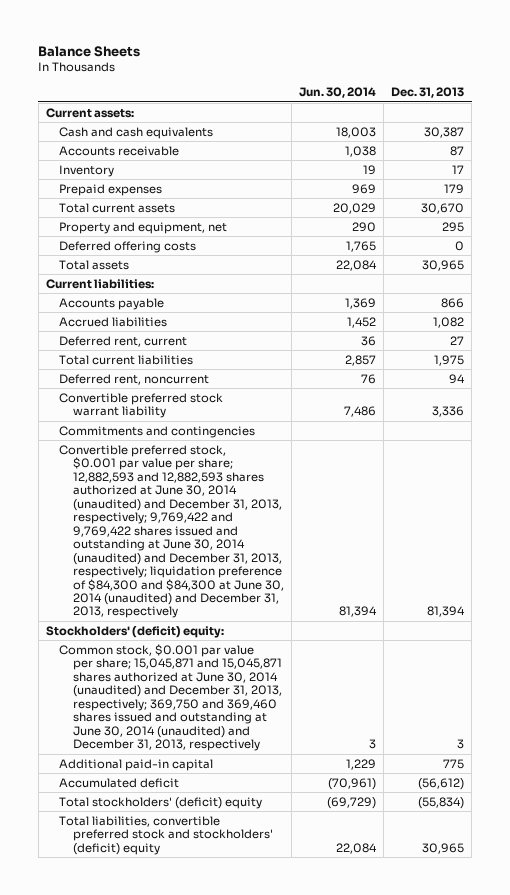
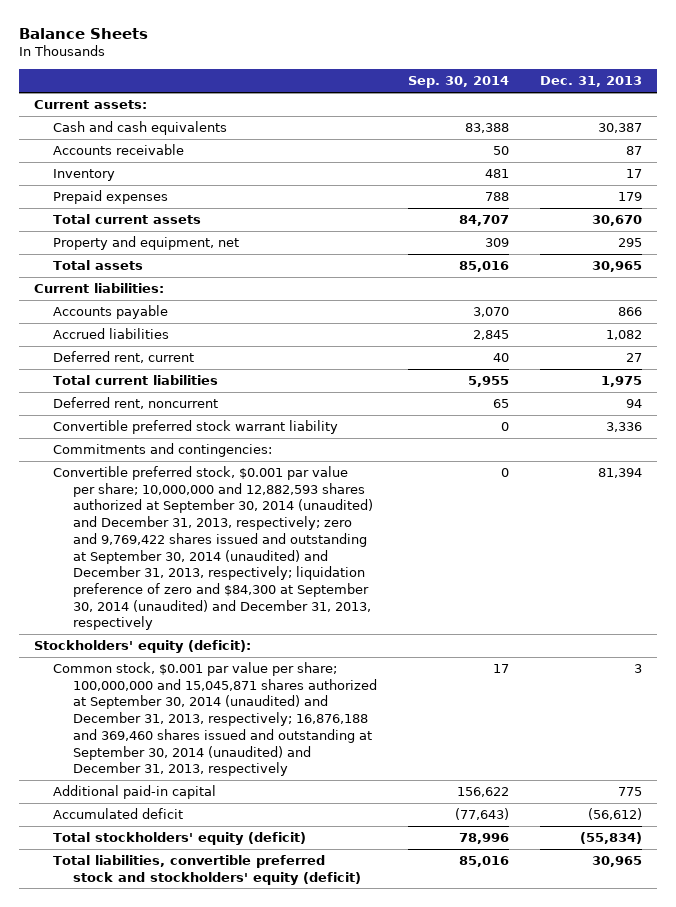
[298,87,376,99] Jun. 30, 2014 -> none
none -> [407,76,509,89] Sep. 30, 2014
[59,240,197,253] Deferred offering costs -> none
[59,425,256,438] Commitments and contingencies -> [53,443,273,458] Commitments and contingencies:
[59,444,284,619] Convertible preferred stock, $0.001 par value per share; 12,882,593 and 12,882,593 shares authorized at June 30, 2014 (unaudited) and December 31, 2013, respectively; 9,769,422 and 9,769,422 shares issued and outstanding at June 30, 2014 (unaudited) and December 31, 2013, respectively; liquidation preference of $84,300 and $84,300 at June 30, 2014 (unaudited) and December 31, 2013, respectively -> [53,466,373,631] Convertible preferred stock, $0.001 par value per share; 10,000,000 and 12,882,593 shares authorized at September 30, 2014 (unaudited) and December 31, 2013, respectively; zero and 9,769,422 shares issued and outstanding at September 30, 2014 (unaudited) and December 31, 2013, respectively; liquidation preference of zero and $84,300 at September 30, 2014 (unaudited) and December 31, 2013, respectively
[46,625,225,638] Stockholders' (deficit) equity: -> [34,640,252,654] Stockholders' equity (deficit):
[59,643,282,752] Common stock, $0.001 par value per share; 15,045,871 and 15,045,871 shares authorized at June 30, 2014 (unaudited) and December 31, 2013, respectively; 369,750 and 369,460 shares issued and outstanding at June 30, 2014 (unaudited) and December 31, 2013, respectively -> [53,662,377,777] Common stock, $0.001 par value per share; 100,000,000 and 15,045,871 shares authorized at September 30, 2014 (unaudited) and December 31, 2013, respectively; 16,876,188 and 369,460 shares issued and outstanding at September 30, 2014 (unaudited) and December 31, 2013, respectively
[59,796,263,809] Total stockholders' (deficit) equity -> [53,832,307,846] Total stockholders' equity (deficit)
[59,815,273,855] Total liabilities, convertible preferred stock and stockholders' (deficit) equity -> [53,855,361,885] Total liabilities, convertible preferred stock and stockholders' equity (deficit)

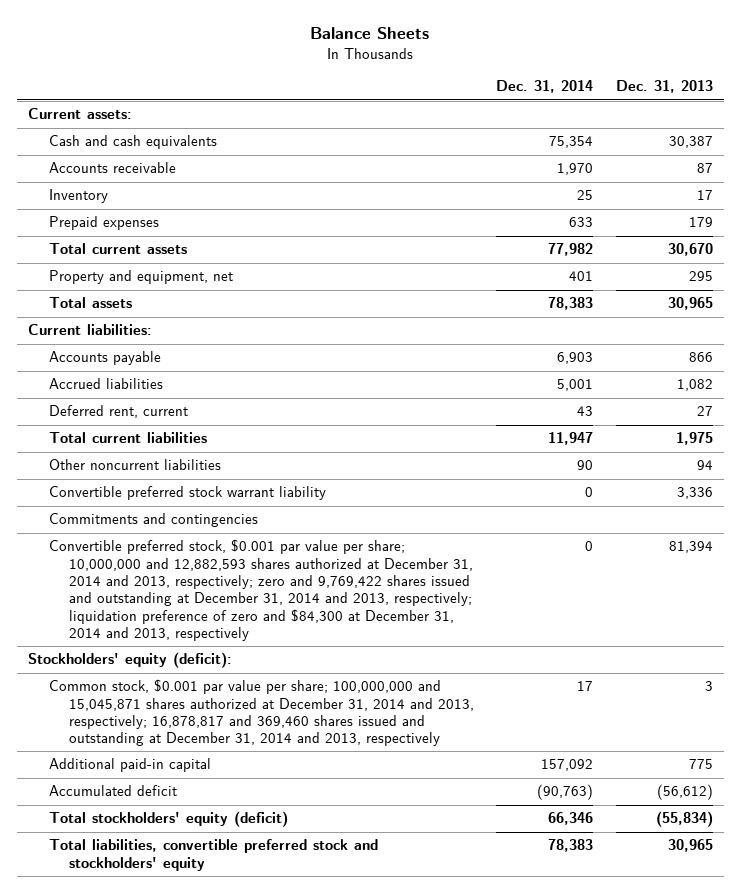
[407,76,509,89] Sep. 30, 2014 -> none
none -> [496,80,594,94] Dec. 31, 2014
[53,397,219,410] Deferred rent, noncurrent -> [48,459,221,471] Other noncurrent liabilities
[53,443,273,458] Commitments and contingencies: -> [48,513,258,528] Commitments and contingencies
[53,466,373,631] Convertible preferred stock, $0.001 par value per share; 10,000,000 and 12,882,593 shares authorized at September 30, 2014 (unaudited) and December 31, 2013, respectively; zero and 9,769,422 shares issued and outstanding at September 30, 2014 (unaudited) and December 31, 2013, respectively; liquidation preference of zero and $84,300 at September 30, 2014 (unaudited) and December 31, 2013, respectively -> [48,539,474,641] Convertible preferred stock, $0.001 par value per share; 10,000,000 and 12,882,593 shares authorized at December 31, 2014 and 2013, respectively; zero and 9,769,422 shares issued and outstanding at December 31, 2014 and 2013, respectively; liquidation preference of zero and $84,300 at December 31, 2014 and 2013, respectively
[53,662,377,777] Common stock, $0.001 par value per share; 100,000,000 and 15,045,871 shares authorized at September 30, 2014 (unaudited) and December 31, 2013, respectively; 16,876,188 and 369,460 shares issued and outstanding at September 30, 2014 (unaudited) and December 31, 2013, respectively -> [48,679,475,747] Common stock, $0.001 par value per share; 100,000,000 and 15,045,871 shares authorized at December 31, 2014 and 2013, respectively; 16,878,817 and 369,460 shares issued and outstanding at December 31, 2014 and 2013, respectively
[53,855,361,885] Total liabilities, convertible preferred stock and stockholders' equity (deficit) -> [48,839,378,871] Total liabilities, convertible preferred stock and stockholders' equity

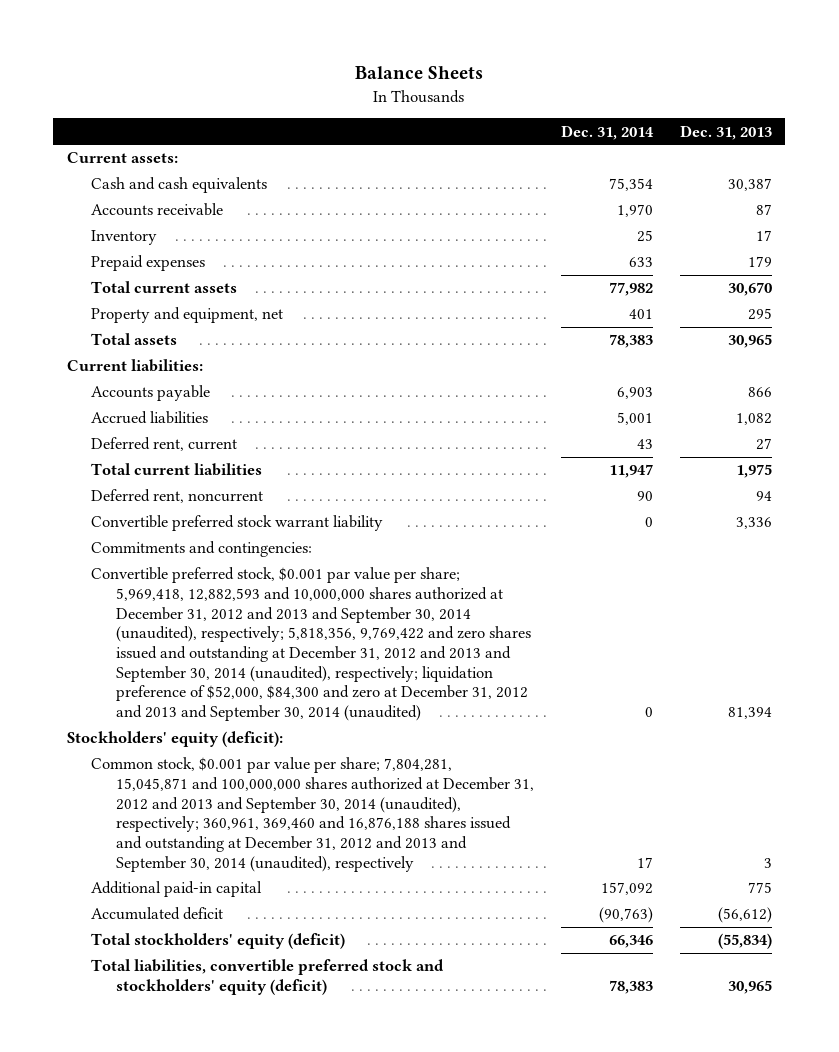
[48,459,221,471] Other noncurrent liabilities -> [91,489,264,504] Deferred rent, noncurrent
[48,513,258,528] Commitments and contingencies -> [91,541,313,558] Commitments and contingencies:
[48,539,474,641] Convertible preferred stock, $0.001 par value per share; 10,000,000 and 12,882,593 shares authorized at December 31, 2014 and 2013, respectively; zero and 9,769,422 shares issued and outstanding at December 31, 2014 and 2013, respectively; liquidation preference of zero and $84,300 at December 31, 2014 and 2013, respectively -> [91,567,531,722] Convertible preferred stock, $0.001 par value per share; 5,969,418, 12,882,593 and 10,000,000 shares authorized at December 31, 2012 and 2013 and September 30, 2014 (unaudited), respectively; 5,818,356, 9,769,422 and zero shares issued and outstanding at December 31, 2012 and 2013 and September 30, 2014 (unaudited), respectively; liquidation preference of $52,000, $84,300 and zero at December 31, 2012 and 2013 and September 30, 2014 (unaudited)
[48,679,475,747] Common stock, $0.001 par value per share; 100,000,000 and 15,045,871 shares authorized at December 31, 2014 and 2013, respectively; 16,878,817 and 369,460 shares issued and outstanding at December 31, 2014 and 2013, respectively -> [91,757,534,872] Common stock, $0.001 par value per share; 7,804,281, 15,045,871 and 100,000,000 shares authorized at December 31, 2012 and 2013 and September 30, 2014 (unaudited), respectively; 360,961, 369,460 and 16,876,188 shares issued and outstanding at December 31, 2012 and 2013 and September 30, 2014 (unaudited), respectively
[48,839,378,871] Total liabilities, convertible preferred stock and stockholders' equity -> [91,959,445,996] Total liabilities, convertible preferred stock and stockholders' equity (deficit)

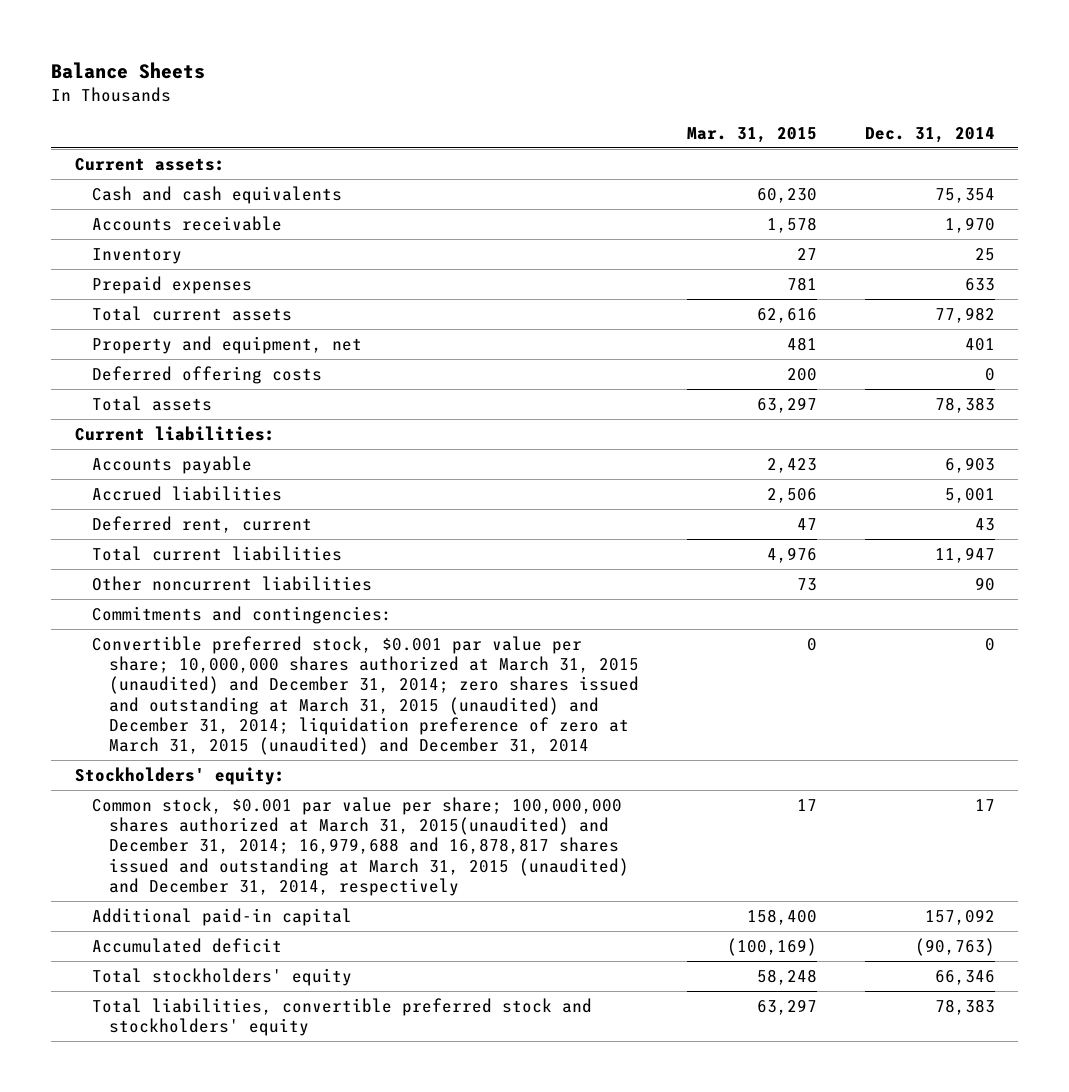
[679,124,772,140] Dec. 31, 2013 -> none
none -> [686,126,817,143] Mar. 31, 2015
none -> [91,365,322,384] Deferred offering costs
[91,515,384,532] Convertible preferred stock warrant liability -> none
[91,489,264,504] Deferred rent, noncurrent -> [91,575,372,591] Other noncurrent liabilities
[91,567,531,722] Convertible preferred stock, $0.001 par value per share; 5,969,418, 12,882,593 and 10,000,000 shares authorized at December 31, 2012 and 2013 and September 30, 2014 (unaudited), respectively; 5,818,356, 9,769,422 and zero shares issued and outstanding at December 31, 2012 and 2013 and September 30, 2014 (unaudited), respectively; liquidation preference of $52,000, $84,300 and zero at December 31, 2012 and 2013 and September 30, 2014 (unaudited) -> [91,635,639,756] Convertible preferred stock, $0.001 par value per share; 10,000,000 shares authorized at March 31, 2015 (unaudited) and December 31, 2014; zero shares issued and outstanding at March 31, 2015 (unaudited) and December 31, 2014; liquidation preference of zero at March 31, 2015 (unaudited) and December 31, 2014
[66,731,283,748] Stockholders' equity (deficit): -> [74,766,285,785] Stockholders' equity:
[91,757,534,872] Common stock, $0.001 par value per share; 7,804,281, 15,045,871 and 100,000,000 shares authorized at December 31, 2012 and 2013 and September 30, 2014 (unaudited), respectively; 360,961, 369,460 and 16,876,188 shares issued and outstanding at December 31, 2012 and 2013 and September 30, 2014 (unaudited), respectively -> [91,796,629,896] Common stock, $0.001 par value per share; 100,000,000 shares authorized at March 31, 2015(unaudited) and December 31, 2014; 16,979,688 and 16,878,817 shares issued and outstanding at March 31, 2015 (unaudited) and December 31, 2014, respectively
[91,933,346,950] Total stockholders' equity (deficit) -> [91,967,352,986] Total stockholders' equity
[91,959,445,996] Total liabilities, convertible preferred stock and stockholders' equity (deficit) -> [91,997,592,1037] Total liabilities, convertible preferred stock and stockholders' equity

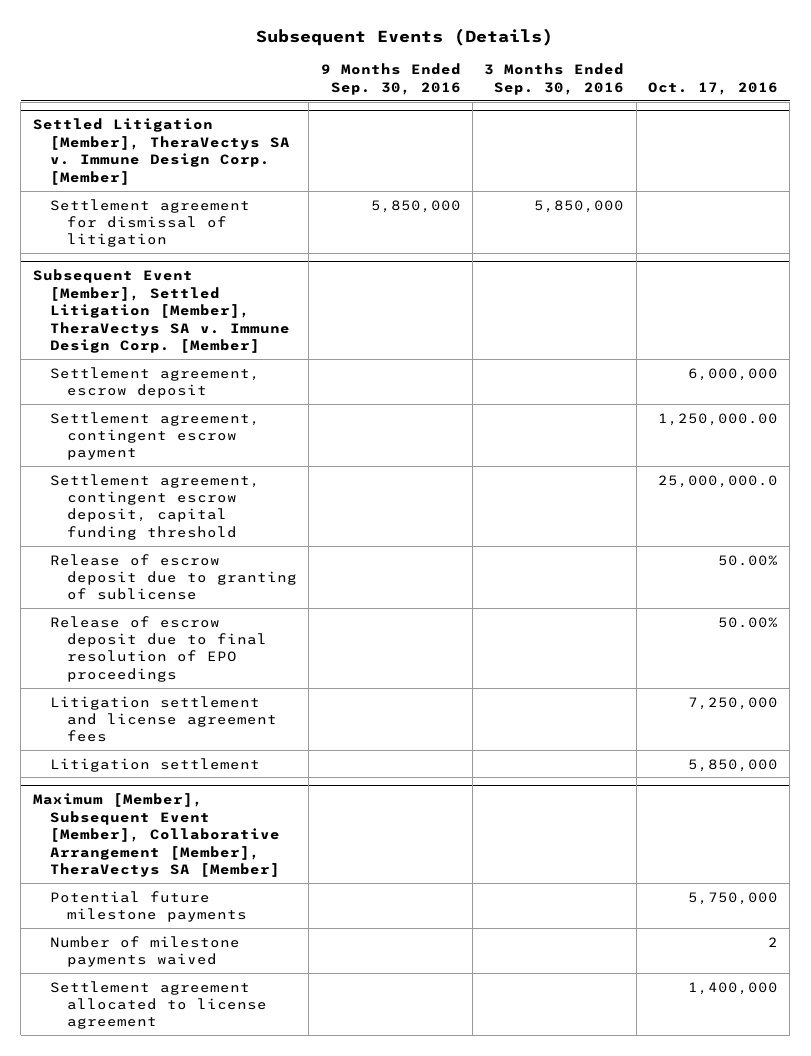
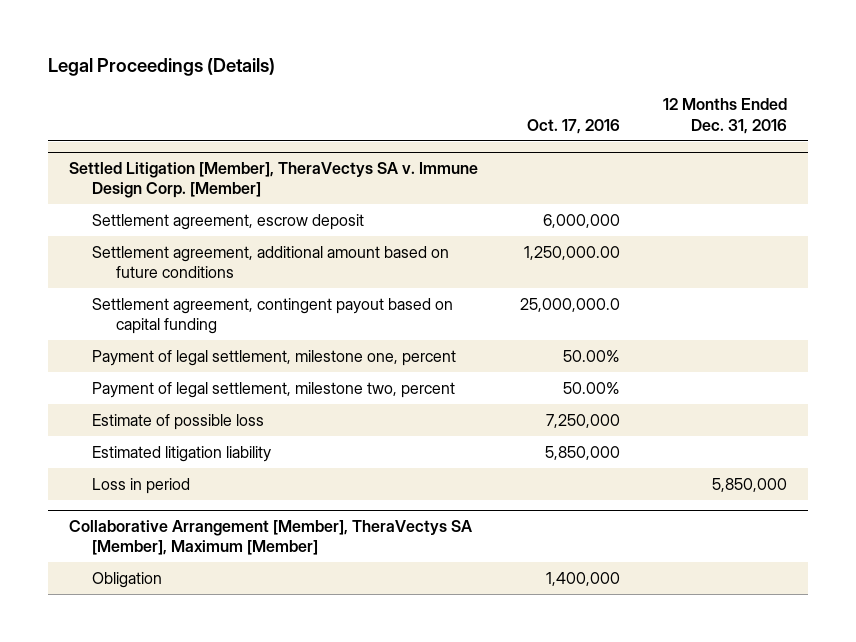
[256,27,554,46] Subsequent Events (Details) -> [47,58,275,77] Legal Proceedings (Details)
[320,63,461,95] 9 Months Ended Sep. 30, 2016 -> none
[484,63,625,95] 3 Months Ended Sep. 30, 2016 -> none
none -> [663,98,788,134] 12 Months Ended Dec. 31, 2016
[49,198,250,248] Settlement agreement for dismissal of litigation -> none
[32,269,290,354] Subsequent Event [Member], Settled Litigation [Member], TheraVectys SA v. Immune Design Corp. [Member] -> none
[49,890,247,922] Potential future milestone payments -> none
[49,935,240,967] Number of milestone payments waived -> none
[49,411,260,461] Settlement agreement, contingent escrow payment -> [92,245,450,279] Settlement agreement, additional amount based on future conditions
[49,473,260,540] Settlement agreement, contingent escrow deposit, capital funding threshold -> [92,297,454,335] Settlement agreement, contingent payout based on capital funding
[49,553,297,601] Release of escrow deposit due to granting of sublicense -> [92,349,457,366] Payment of legal settlement, milestone one, percent
[49,615,267,682] Release of escrow deposit due to final resolution of EPO proceedings -> [92,381,456,398] Payment of legal settlement, milestone two, percent
[49,695,277,743] Litigation settlement and license agreement fees -> [92,413,265,430] Estimate of possible loss
[49,757,260,772] Litigation settlement -> [92,445,272,462] Estimated litigation liability
none -> [92,477,191,494] Loss in period
[32,793,280,878] Maximum [Member], Subsequent Event [Member], Collaborative Arrangement [Member], TheraVectys SA [Member] -> [68,519,472,556] Collaborative Arrangement [Member], TheraVectys SA [Member], Maximum [Member]
[49,980,267,1030] Settlement agreement allocated to license agreement -> [92,571,163,588] Obligation

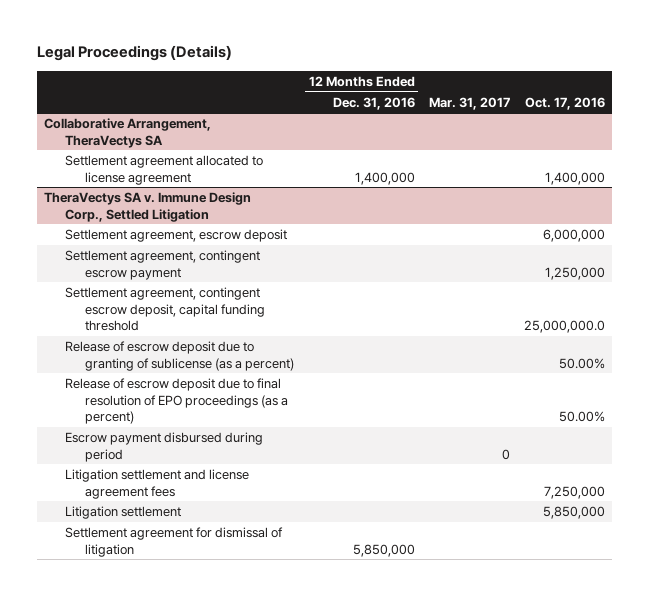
none -> [428,96,510,110] Mar. 31, 2017
none -> [44,118,212,148] Collaborative Arrangement, TheraVectys SA
none -> [64,155,263,185] Settlement agreement allocated to license agreement
[68,161,478,199] Settled Litigation [Member], TheraVectys SA v. Immune Design Corp. [Member] -> [44,192,252,222] TheraVectys SA v. Immune Design Corp., Settled Litigation
[92,245,450,279] Settlement agreement, additional amount based on future conditions -> none
[68,519,472,556] Collaborative Arrangement [Member], TheraVectys SA [Member], Maximum [Member] -> none
[92,571,163,588] Obligation -> none
none -> [64,250,260,280] Settlement agreement, contingent escrow payment
[92,297,454,335] Settlement agreement, contingent payout based on capital funding -> [64,287,266,332] Settlement agreement, contingent escrow deposit, capital funding threshold
[92,349,457,366] Payment of legal settlement, milestone one, percent -> [64,341,295,371] Release of escrow deposit due to granting of sublicense (as a percent)
[92,381,456,398] Payment of legal settlement, milestone two, percent -> [64,378,289,425] Release of escrow deposit due to final resolution of EPO proceedings (as a percent)
none -> [64,432,263,462] Escrow payment disbursed during period
[92,413,265,430] Estimate of possible loss -> [64,469,249,499] Litigation settlement and license agreement fees
[92,445,272,462] Estimated litigation liability -> [64,506,181,520] Litigation settlement
[92,477,191,494] Loss in period -> [64,527,283,557] Settlement agreement for dismissal of litigation

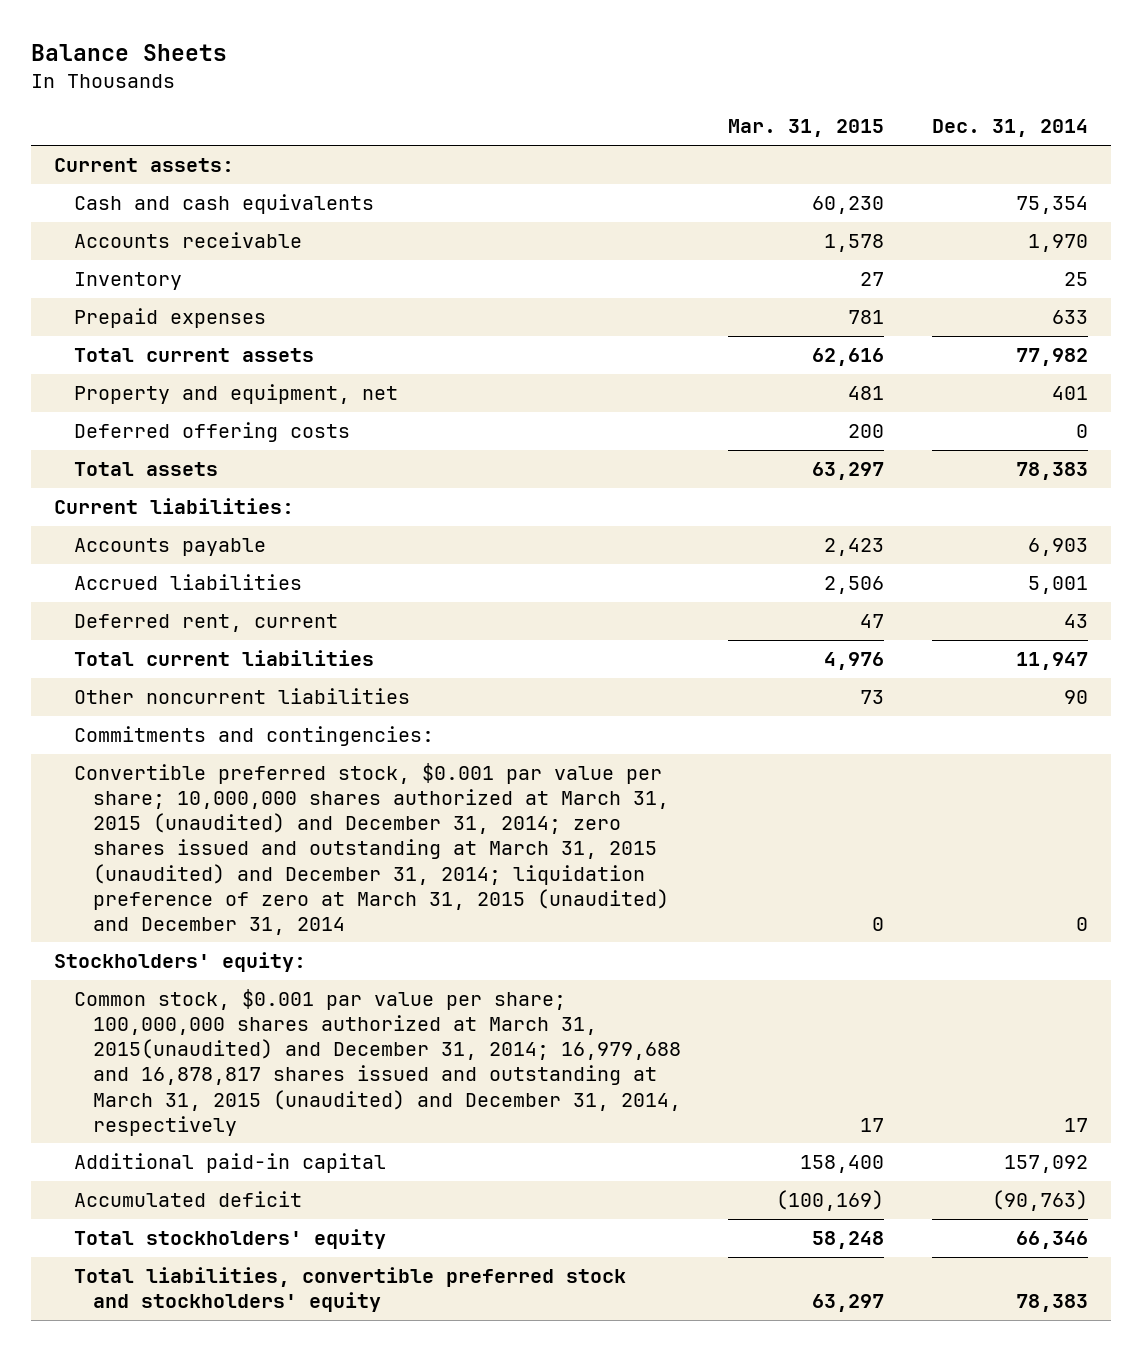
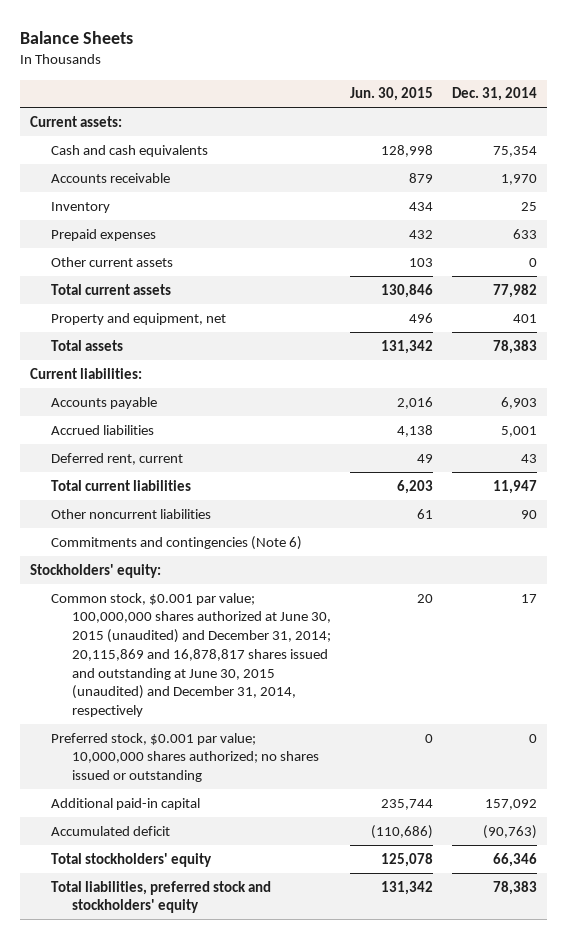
[728,119,885,138] Mar. 31, 2015 -> none
none -> [350,87,434,102] Jun. 30, 2015
none -> [51,256,174,267] Other current assets
[73,421,350,442] Deferred offering costs -> none
[73,762,670,935] Convertible preferred stock, $0.001 par value per share; 10,000,000 shares authorized at March 31, 2015 (unaudited) and December 31, 2014; zero shares issued and outstanding at March 31, 2015 (unaudited) and December 31, 2014; liquidation preference of zero at March 31, 2015 (unaudited) and December 31, 2014 -> none
[73,725,434,746] Commitments and contingencies: -> [51,535,303,550] Commitments and contingencies (Note 6)
[73,988,682,1136] Common stock, $0.001 par value per share; 100,000,000 shares authorized at March 31, 2015(unaudited) and December 31, 2014; 16,979,688 and 16,878,817 shares issued and outstanding at March 31, 2015 (unaudited) and December 31, 2014, respectively -> [51,592,332,717] Common stock, $0.001 par value; 100,000,000 shares authorized at June 30, 2015 (unaudited) and December 31, 2014; 20,115,869 and 16,878,817 shares issued and outstanding at June 30, 2015 (unaudited) and December 31, 2014, respectively
none -> [51,732,320,783] Preferred stock, $0.001 par value; 10,000,000 shares authorized; no shares issued or outstanding
[73,1266,626,1313] Total liabilities, convertible preferred stock and stockholders' equity -> [51,880,272,914] Total liabilities, preferred stock and stockholders' equity

